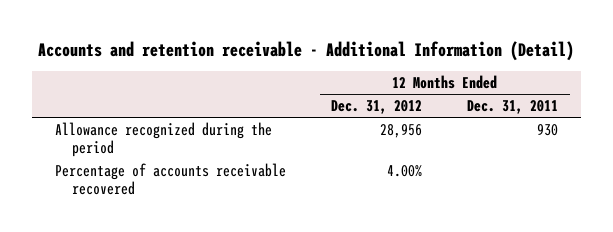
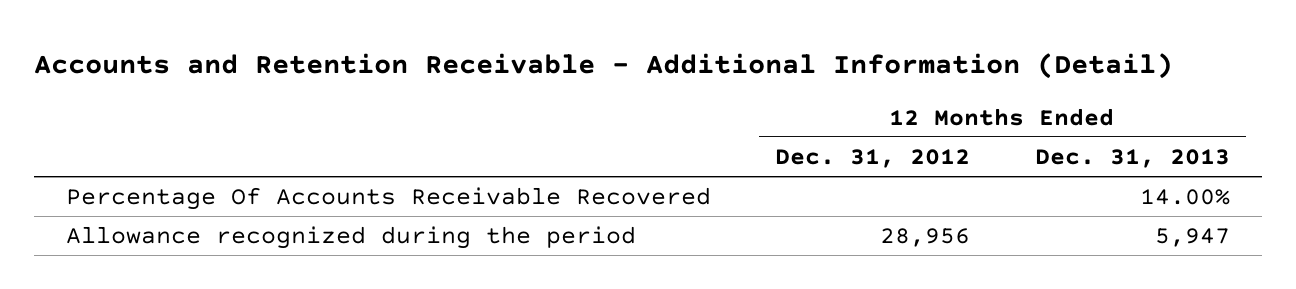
[38,40,575,61] Accounts and retention receivable - Additional Information (Detail) -> [33,52,1173,79] Accounts and Retention Receivable - Additional Information (Detail)
[467,100,559,115] Dec. 31, 2011 -> none
none -> [1034,148,1230,168] Dec. 31, 2013
none -> [66,186,712,210] Percentage Of Accounts Receivable Recovered
[54,162,286,196] Percentage of accounts receivable recovered -> none

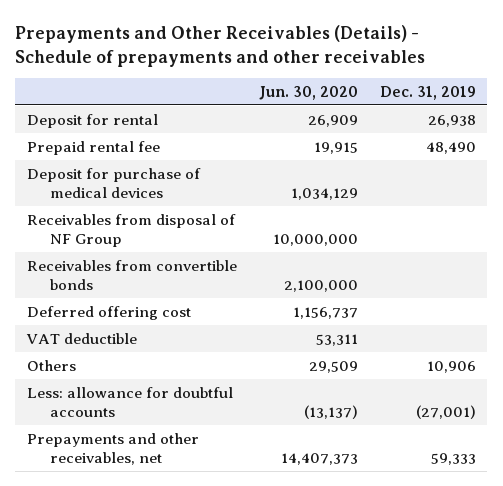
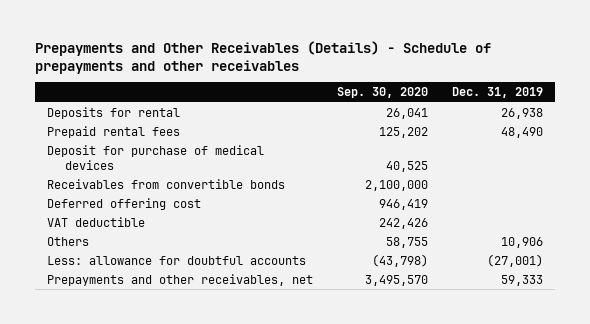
[258,85,358,100] Jun. 30, 2020 -> none
none -> [336,87,428,99] Sep. 30, 2020
[26,113,158,128] Deposit for rental -> [46,106,180,119] Deposits for rental
[26,140,160,155] Prepaid rental fee -> [46,125,180,138] Prepaid rental fees
[26,213,236,247] Receivables from disposal of NF Group -> none

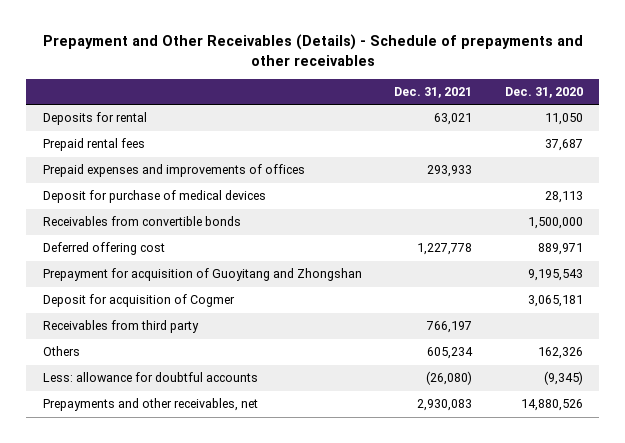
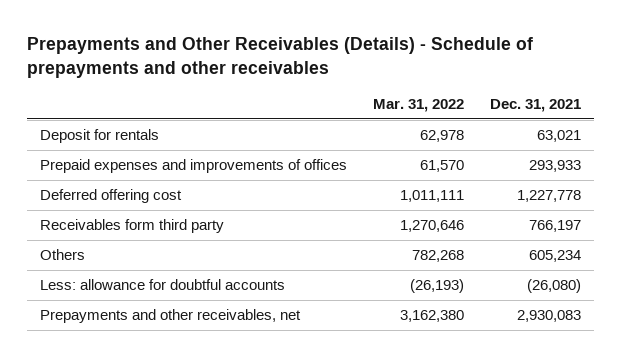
[42,34,583,66] Prepayment and Other Receivables (Details) - Schedule of prepayments and other receivables -> [26,37,533,78] Prepayments and Other Receivables (Details) - Schedule of prepayments and other receivables
[504,87,583,99] Dec. 31, 2020 -> none
none -> [372,98,464,112] Mar. 31, 2022
[42,138,145,152] Prepaid rental fees -> none
[42,112,147,126] Deposits for rental -> [39,129,159,144] Deposit for rentals
[42,190,266,204] Deposit for purchase of medical devices -> none
[42,216,241,227] Receivables from convertible bonds -> none
[42,268,362,282] Prepayment for acquisition of Guoyitang and Zhongshan -> none
[42,294,235,308] Deposit for acquisition of Cogmer -> none
[42,320,199,334] Receivables from third party -> [39,219,224,234] Receivables form third party

